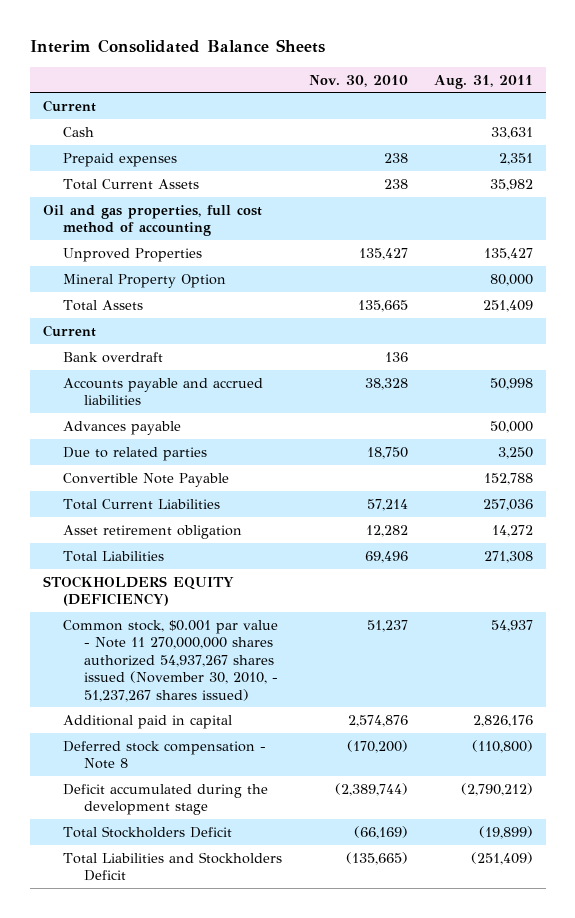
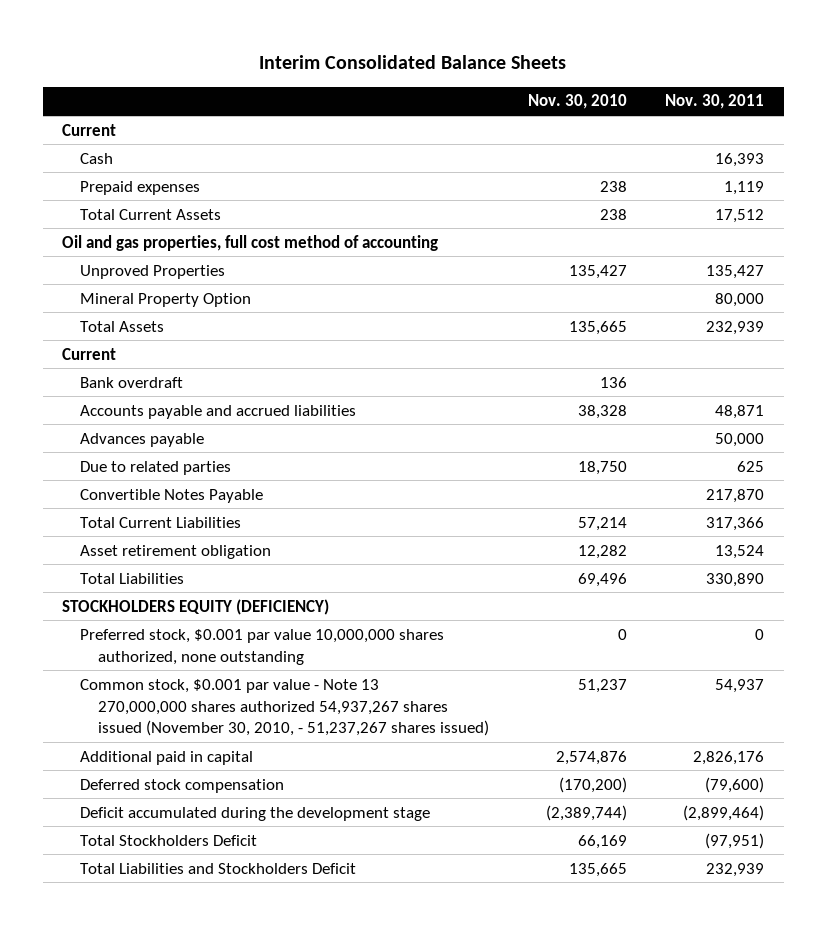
[433,74,533,89] Aug. 31, 2011 -> none
none -> [665,94,765,110] Nov. 30, 2011
[63,472,230,487] Convertible Note Payable -> [80,488,264,503] Convertible Notes Payable
none -> [80,628,445,665] Preferred stock, $0.001 par value 10,000,000 shares authorized, none outstanding
[63,619,279,702] Common stock, $0.001 par value - Note 11 270,000,000 shares authorized 54,937,267 shares issued (November 30, 2010, - 51,237,267 shares issued) -> [80,678,490,737] Common stock, $0.001 par value - Note 13 270,000,000 shares authorized 54,937,267 shares issued (November 30, 2010, - 51,237,267 shares issued)
[63,740,267,770] Deferred stock compensation - Note 8 -> [80,778,285,793] Deferred stock compensation
[353,825,408,839] (66,169) -> [577,834,627,849] 66,169
[345,851,408,865] (135,665) -> [568,862,627,877] 135,665

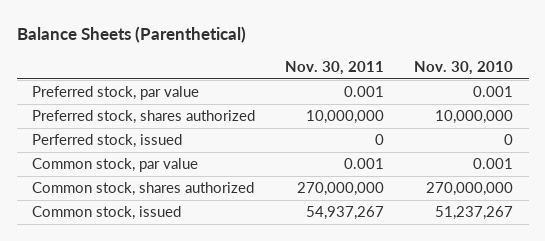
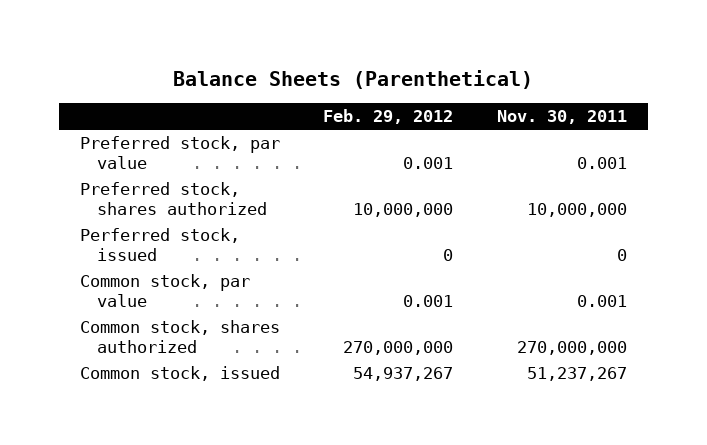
[414,61,514,76] Nov. 30, 2010 -> none
none -> [323,109,454,125] Feb. 29, 2012
[306,206,385,221] 54,937,267 -> [526,367,627,382] 51,237,267

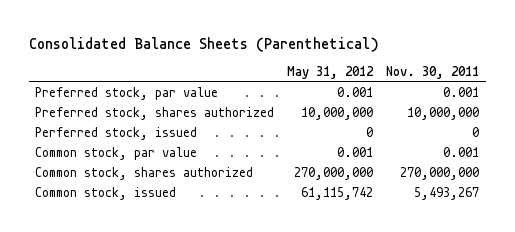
[173,69,534,89] Balance Sheets (Parenthetical) -> [28,36,379,52] Consolidated Balance Sheets (Parenthetical)
[323,109,454,125] Feb. 29, 2012 -> none
none -> [287,66,375,80] May 31, 2012
[526,367,627,382] 51,237,267 -> [414,187,480,201] 5,493,267

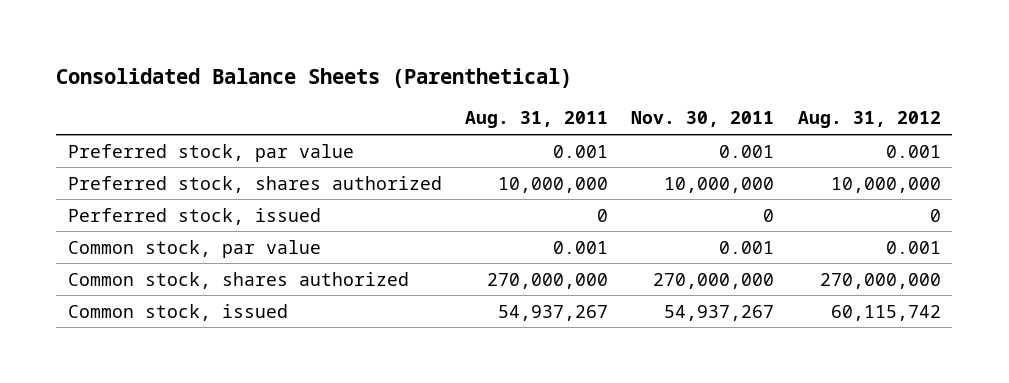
[287,66,375,80] May 31, 2012 -> none
none -> [465,111,609,129] Aug. 31, 2011
none -> [797,111,941,129] Aug. 31, 2012
[414,187,480,201] 5,493,267 -> [664,304,775,321] 54,937,267

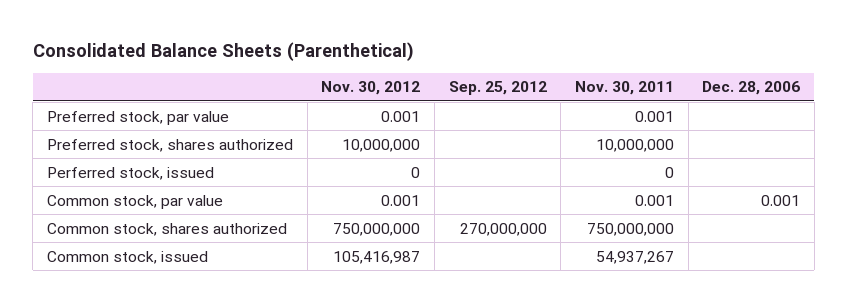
[465,111,609,129] Aug. 31, 2011 -> none
[797,111,941,129] Aug. 31, 2012 -> none
none -> [321,81,421,96] Nov. 30, 2012
none -> [448,81,547,96] Sep. 25, 2012
none -> [702,81,801,96] Dec. 28, 2006
[653,272,775,289] 270,000,000 -> [586,222,674,236] 750,000,000

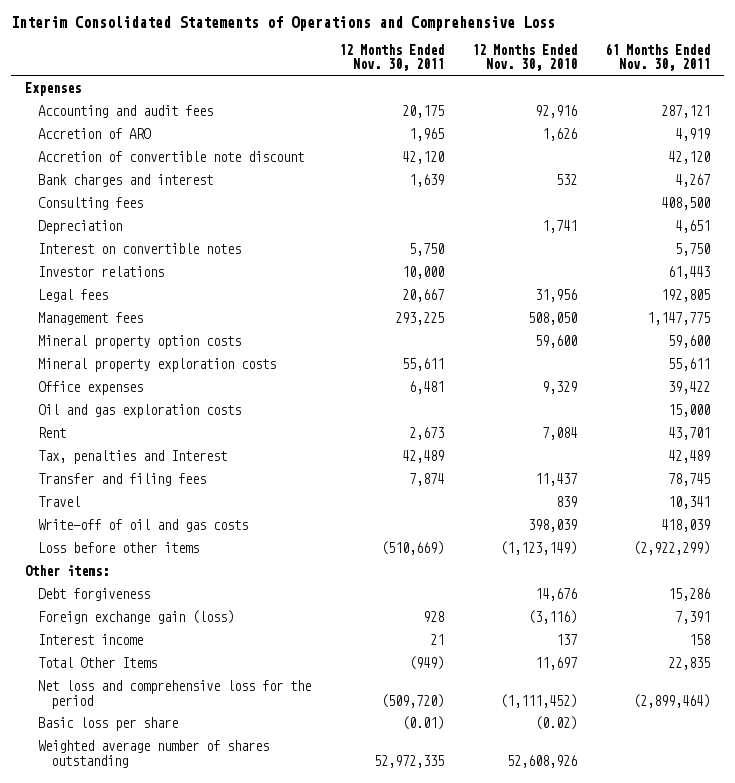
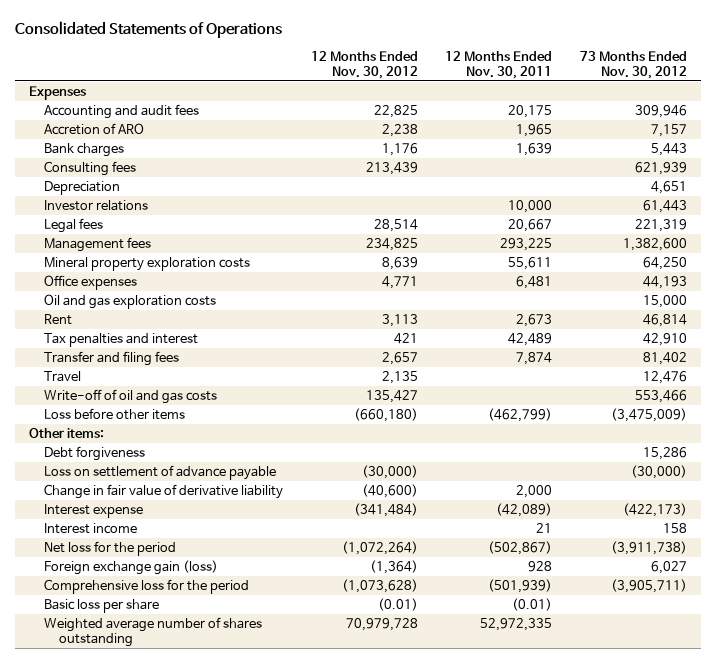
[10,15,555,31] Interim Consolidated Statements of Operations and Comprehensive Loss -> [15,21,283,39] Consolidated Statements of Operations
[472,44,578,72] 12 Months Ended Nov. 30, 2010 -> none
[605,43,711,72] 61 Months Ended Nov. 30, 2011 -> none
none -> [310,51,418,79] 12 Months Ended Nov. 30, 2012
none -> [580,51,688,79] 73 Months Ended Nov. 30, 2012
[37,151,304,163] Accretion of convertible note discount -> none
[37,174,213,188] Bank charges and interest -> [43,143,124,158] Bank charges
[37,243,241,255] Interest on convertible notes -> none
[37,335,241,350] Mineral property option costs -> none
[37,450,227,465] Tax, penalties and Interest -> [43,333,198,348] Tax penalties and interest
[380,541,444,556] (510,669) -> [488,408,553,423] (462,799)
none -> [43,465,276,481] Loss on settlement of advance payable
none -> [43,484,283,500] Change in fair value of derivative liability
none -> [43,504,143,519] Interest expense
[37,657,157,669] Total Other Items -> none
[37,680,311,709] Net loss and comprehensive loss for the period -> [43,541,176,557] Net loss for the period
[380,693,444,708] (509,720) -> [488,541,553,556] (502,867)
[37,610,234,625] Foreign exchange gain (loss) -> [43,560,218,576] Foreign exchange gain (loss)
none -> [43,579,249,595] Comprehensive loss for the period

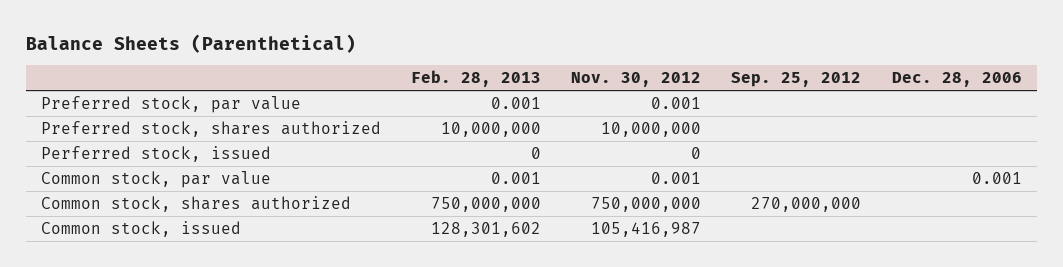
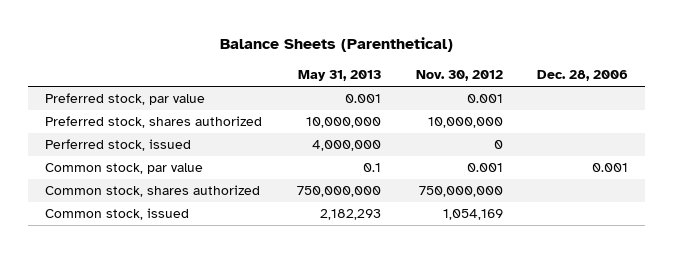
[411,70,542,88] Feb. 28, 2013 -> none
[731,72,862,88] Sep. 25, 2012 -> none
none -> [297,70,381,82] May 31, 2013
[591,221,702,237] 105,416,987 -> [442,209,503,221] 1,054,169

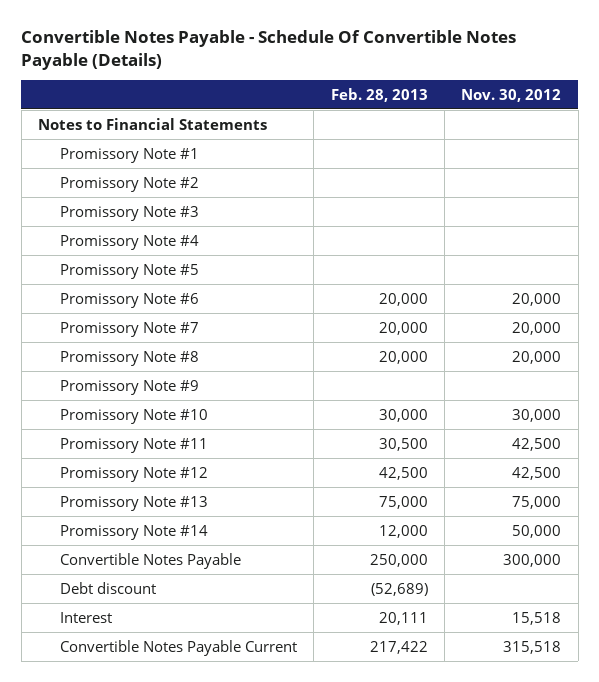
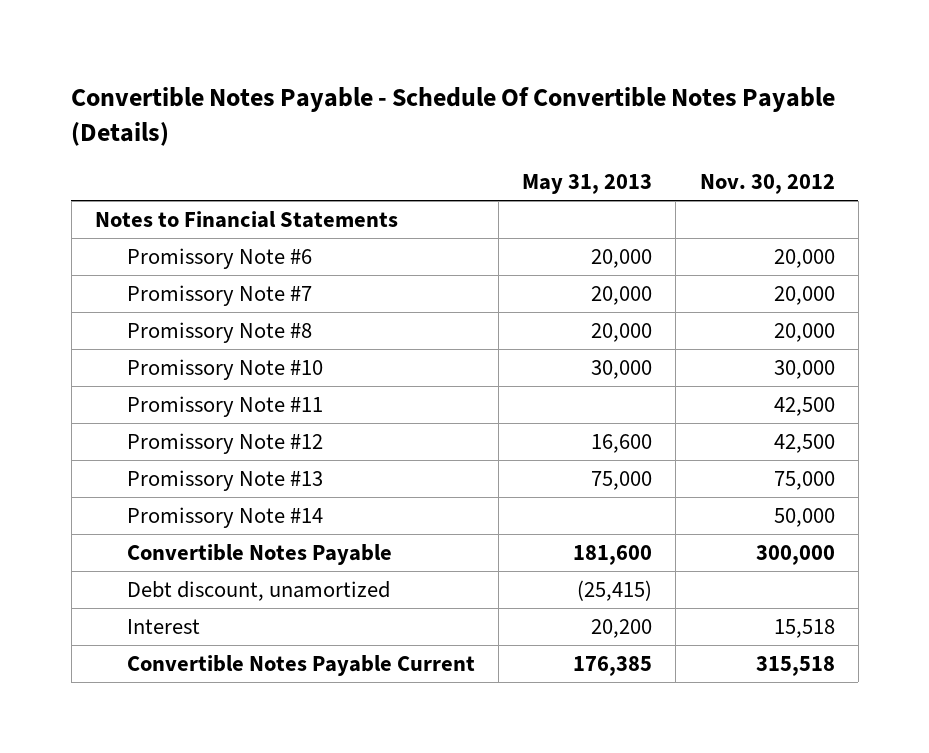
[330,87,428,102] Feb. 28, 2013 -> none
none -> [522,174,653,195] May 31, 2013
[59,147,199,163] Promissory Note #1 -> none
[59,176,199,192] Promissory Note #2 -> none
[59,205,199,221] Promissory Note #3 -> none
[59,234,199,250] Promissory Note #4 -> none
[59,263,199,279] Promissory Note #5 -> none
[59,379,199,395] Promissory Note #9 -> none
[59,581,156,594] Debt discount -> [126,580,390,601] Debt discount, unamortized

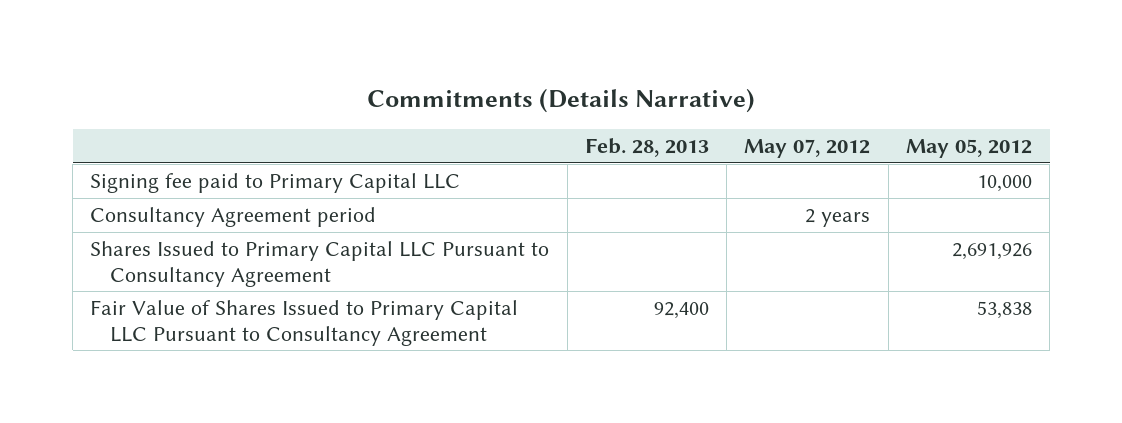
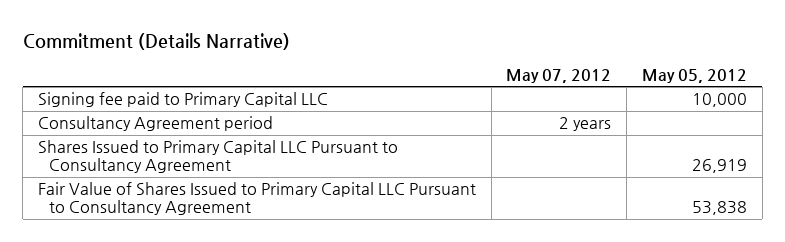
[367,87,756,113] Commitments (Details Narrative) -> [22,32,290,50] Commitment (Details Narrative)
[584,137,709,157] Feb. 28, 2013 -> none
[951,242,1032,260] 2,691,926 -> [691,159,747,174] 26,919

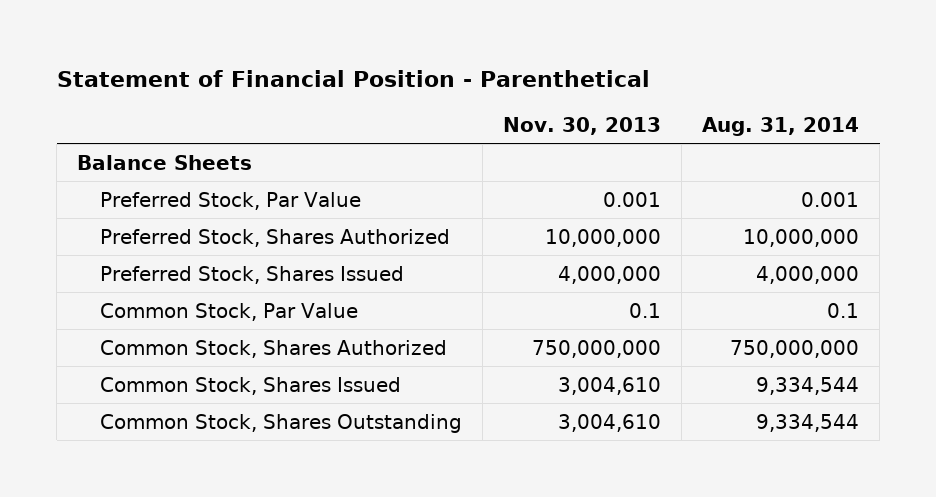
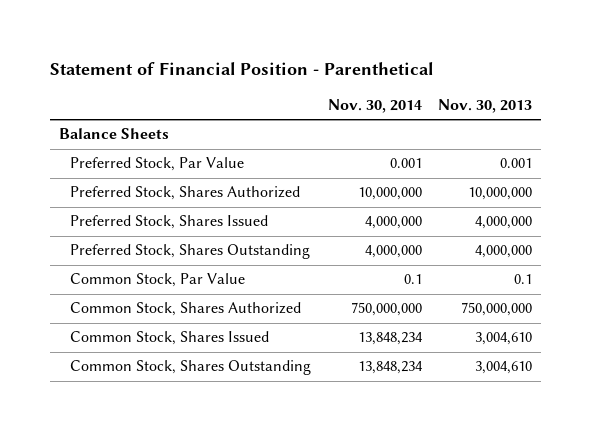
[702,116,860,136] Aug. 31, 2014 -> none
none -> [327,99,422,114] Nov. 30, 2014
none -> [70,244,311,260] Preferred Stock, Shares Outstanding

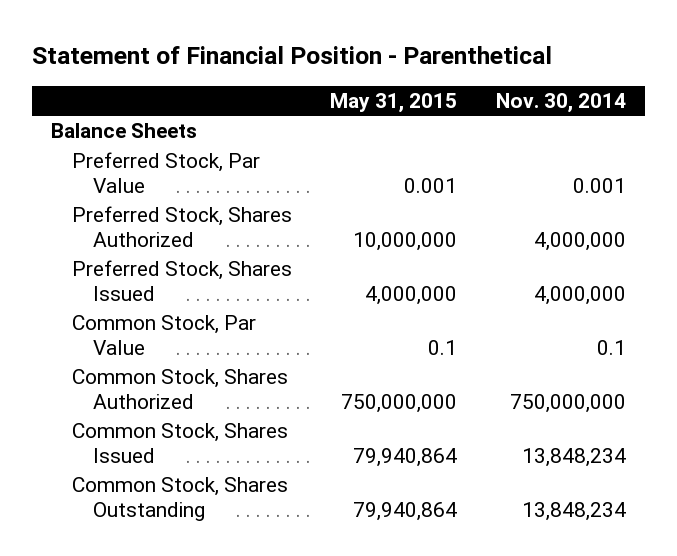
[438,99,533,114] Nov. 30, 2013 -> none
none -> [330,92,458,113] May 31, 2015
[357,187,422,201] 10,000,000 -> [533,231,626,251] 4,000,000
[70,244,311,260] Preferred Stock, Shares Outstanding -> none

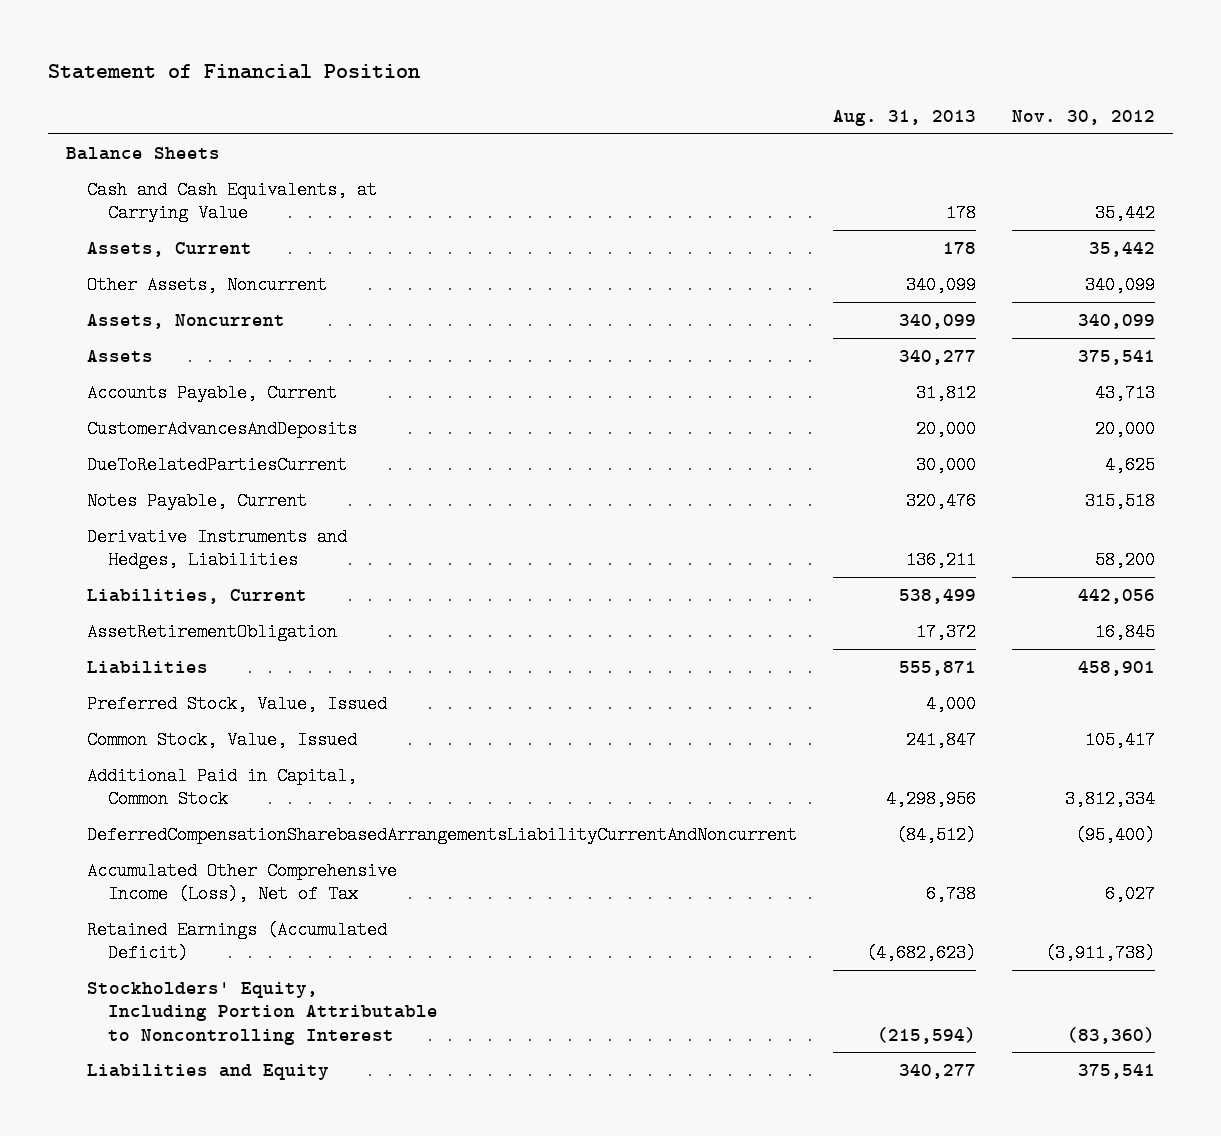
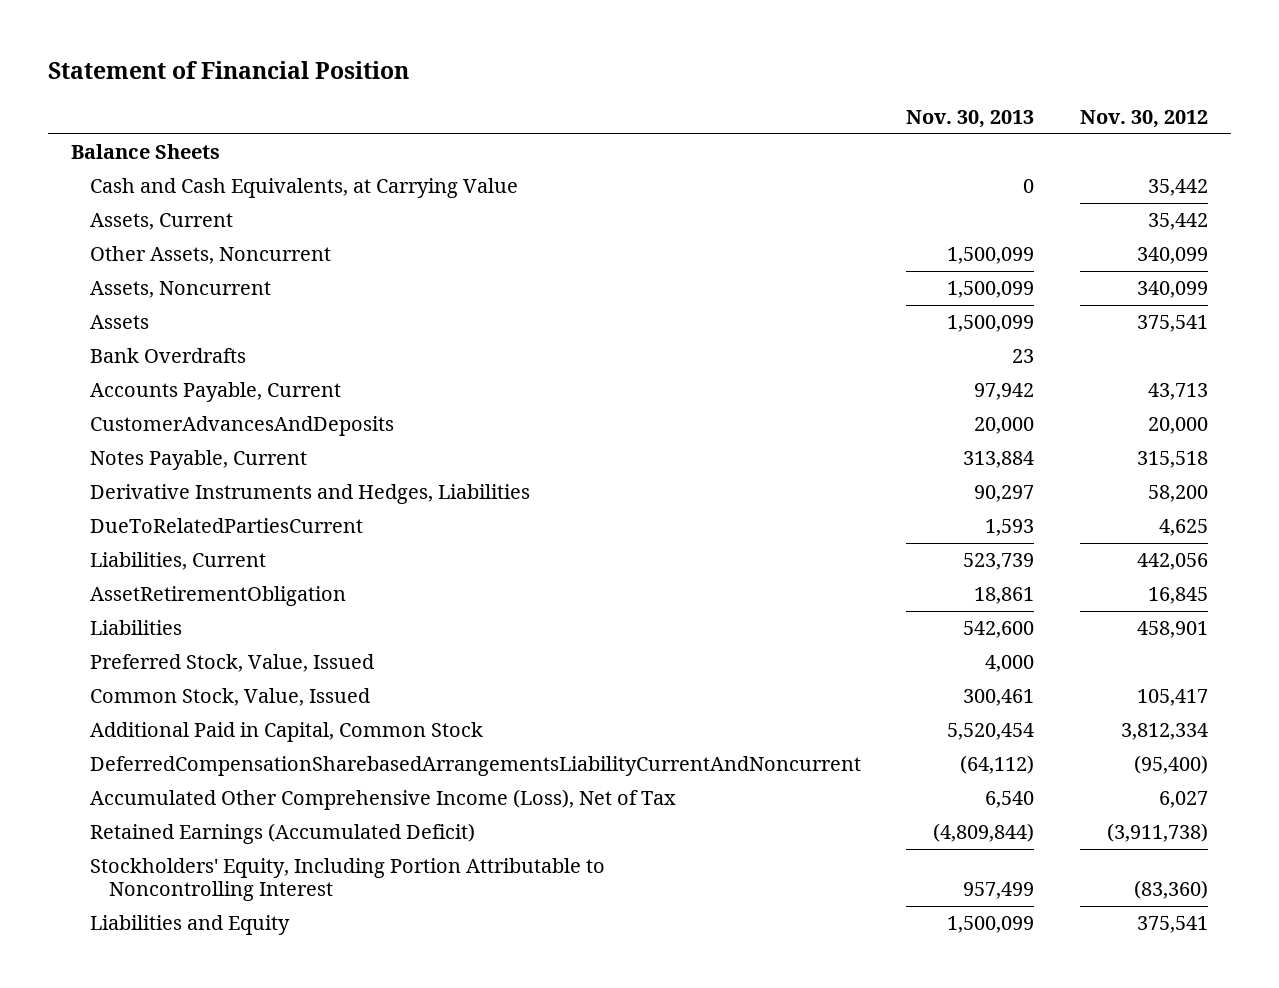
[833,109,977,126] Aug. 31, 2013 -> none
none -> [906,109,1035,128] Nov. 30, 2013
none -> [90,348,247,364] Bank Overdrafts
[86,455,347,474] DueToRelatedPartiesCurrent -> [90,518,364,534] DueToRelatedPartiesCurrent

